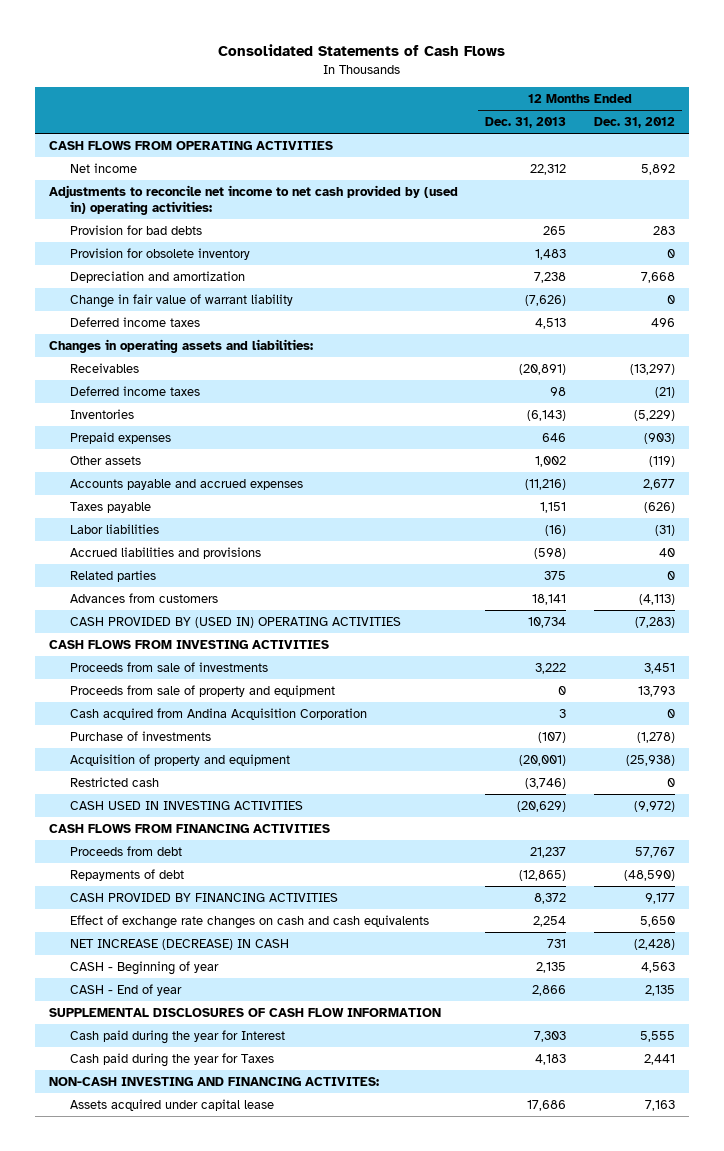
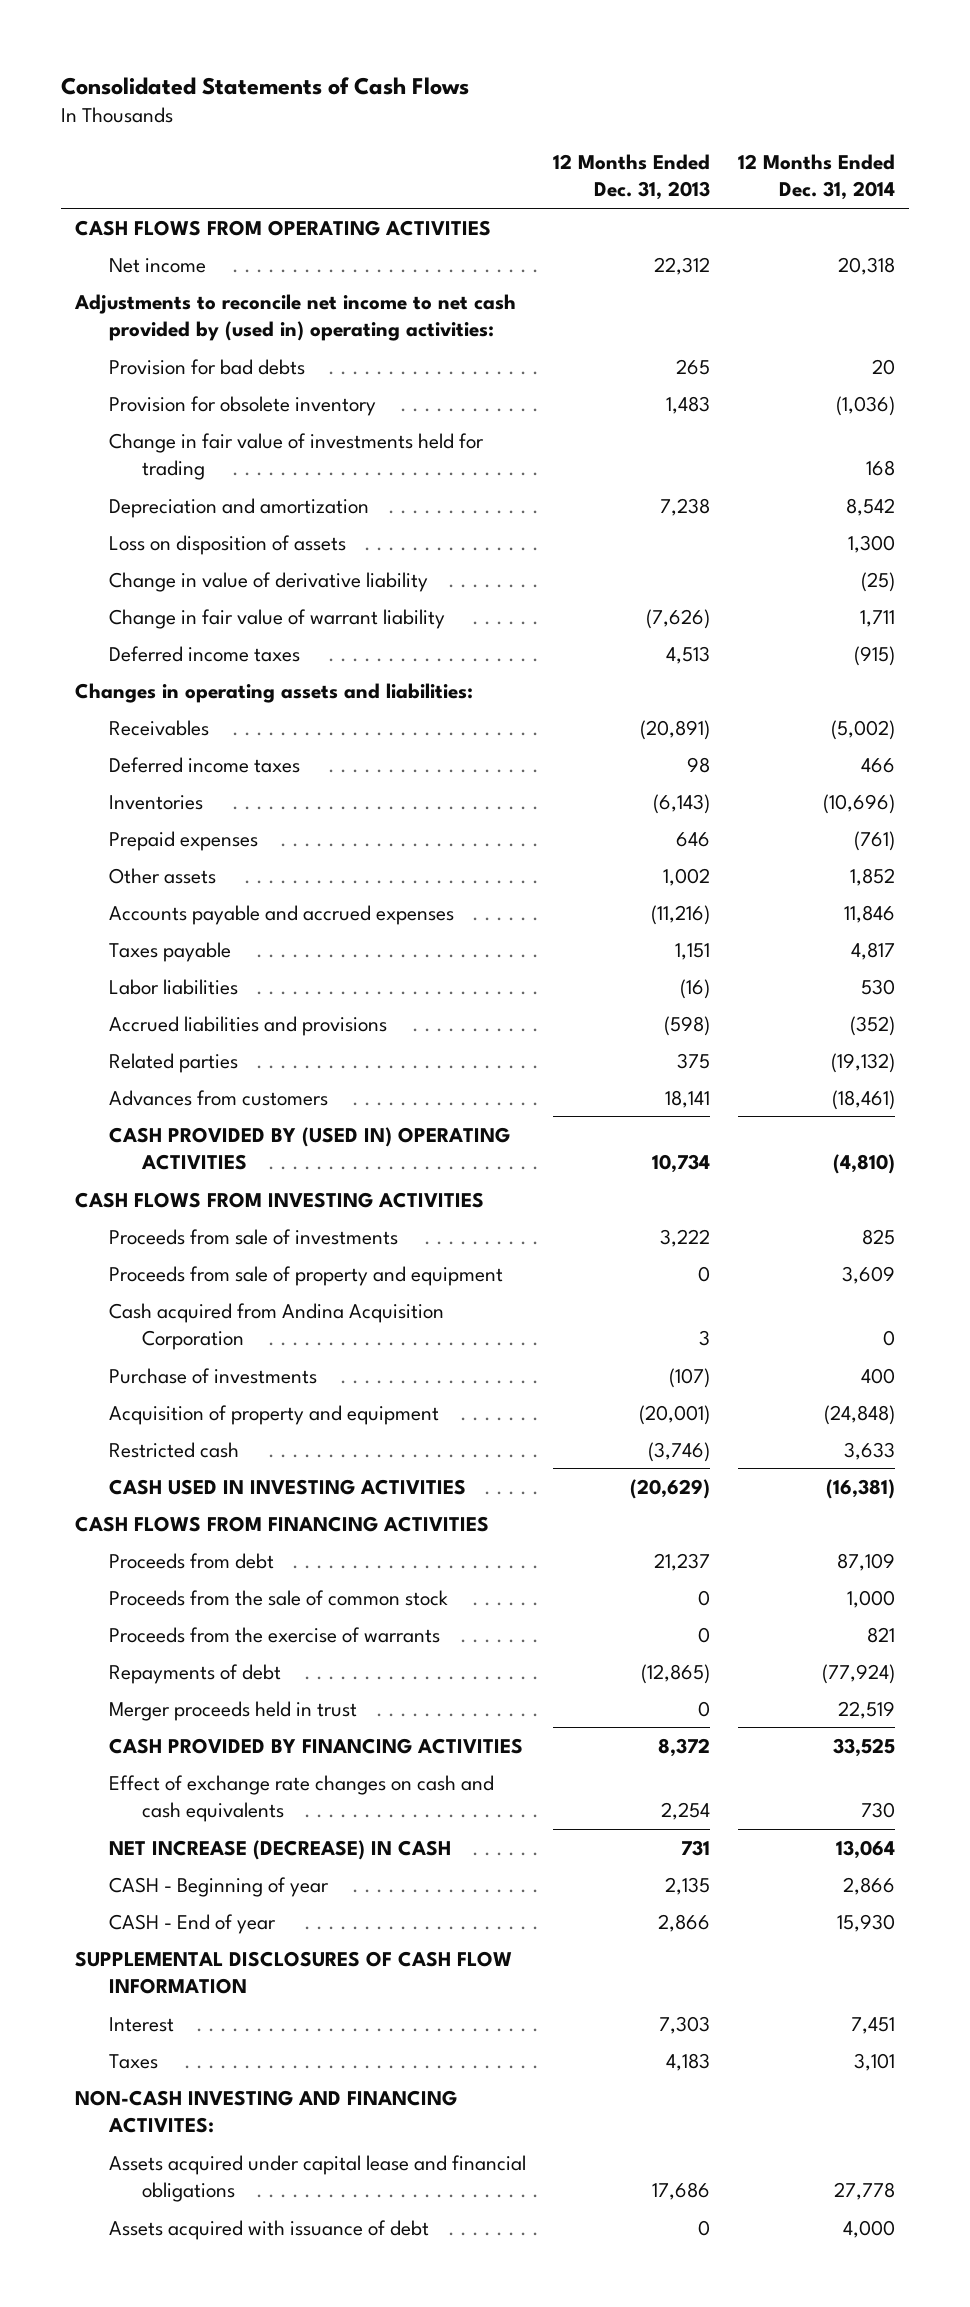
[593,117,675,129] Dec. 31, 2012 -> none
none -> [737,154,895,201] 12 Months Ended Dec. 31, 2014
none -> [108,432,484,481] Change in fair value of investments held for trading
none -> [108,534,346,555] Loss on disposition of assets
none -> [108,571,428,592] Change in value of derivative liability
none -> [108,1589,448,1606] Proceeds from the sale of common stock
none -> [108,1626,440,1643] Proceeds from the exercise of warrants
none -> [108,1700,357,1721] Merger proceeds held in trust
[69,1030,285,1045] Cash paid during the year for Interest -> [108,2016,174,2032] Interest
[69,1053,274,1068] Cash paid during the year for Taxes -> [108,2053,158,2069] Taxes
[69,1099,274,1112] Assets acquired under capital lease -> [108,2154,526,2203] Assets acquired under capital lease and financial obligations
none -> [108,2219,429,2240] Assets acquired with issuance of debt

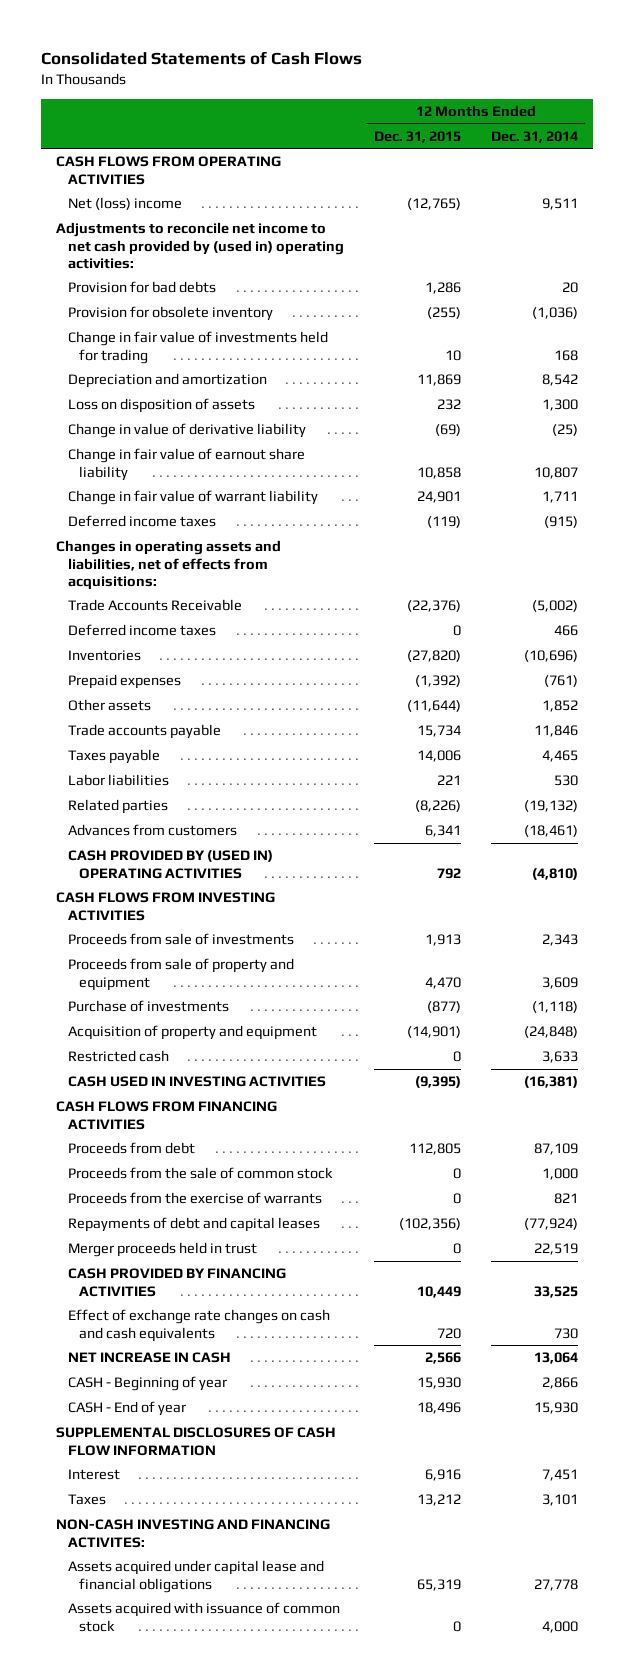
[553,154,711,201] 12 Months Ended Dec. 31, 2013 -> none
none -> [373,130,461,143] Dec. 31, 2015
[108,257,206,273] Net income -> [67,197,182,211] Net (loss) income
[837,256,895,275] 20,318 -> [541,198,578,211] 9,511
none -> [67,448,305,481] Change in fair value of earnout share liability
[74,682,473,703] Changes in operating assets and liabilities: -> [56,540,282,590] Changes in operating assets and liabilities, net of effects from acquisitions:
[108,719,209,736] Receivables -> [67,599,242,612] Trade Accounts Receivable
[108,904,454,925] Accounts payable and accrued expenses -> [67,724,221,740] Trade accounts payable
[850,941,895,960] 4,817 -> [541,750,578,763] 4,465
[108,1015,387,1036] Accrued liabilities and provisions -> none
[861,1228,895,1245] 825 -> [541,934,578,947] 2,343
[108,1302,444,1351] Cash acquired from Andina Acquisition Corporation -> none
[860,1367,895,1384] 400 -> [531,1001,578,1014] (1,118)
[108,1663,281,1684] Repayments of debt -> [67,1217,320,1233] Repayments of debt and capital leases
[108,1839,451,1860] NET INCREASE (DECREASE) IN CASH -> [67,1352,231,1364] NET INCREASE IN CASH
[108,2219,429,2240] Assets acquired with issuance of debt -> [67,1602,340,1632] Assets acquired with issuance of common stock

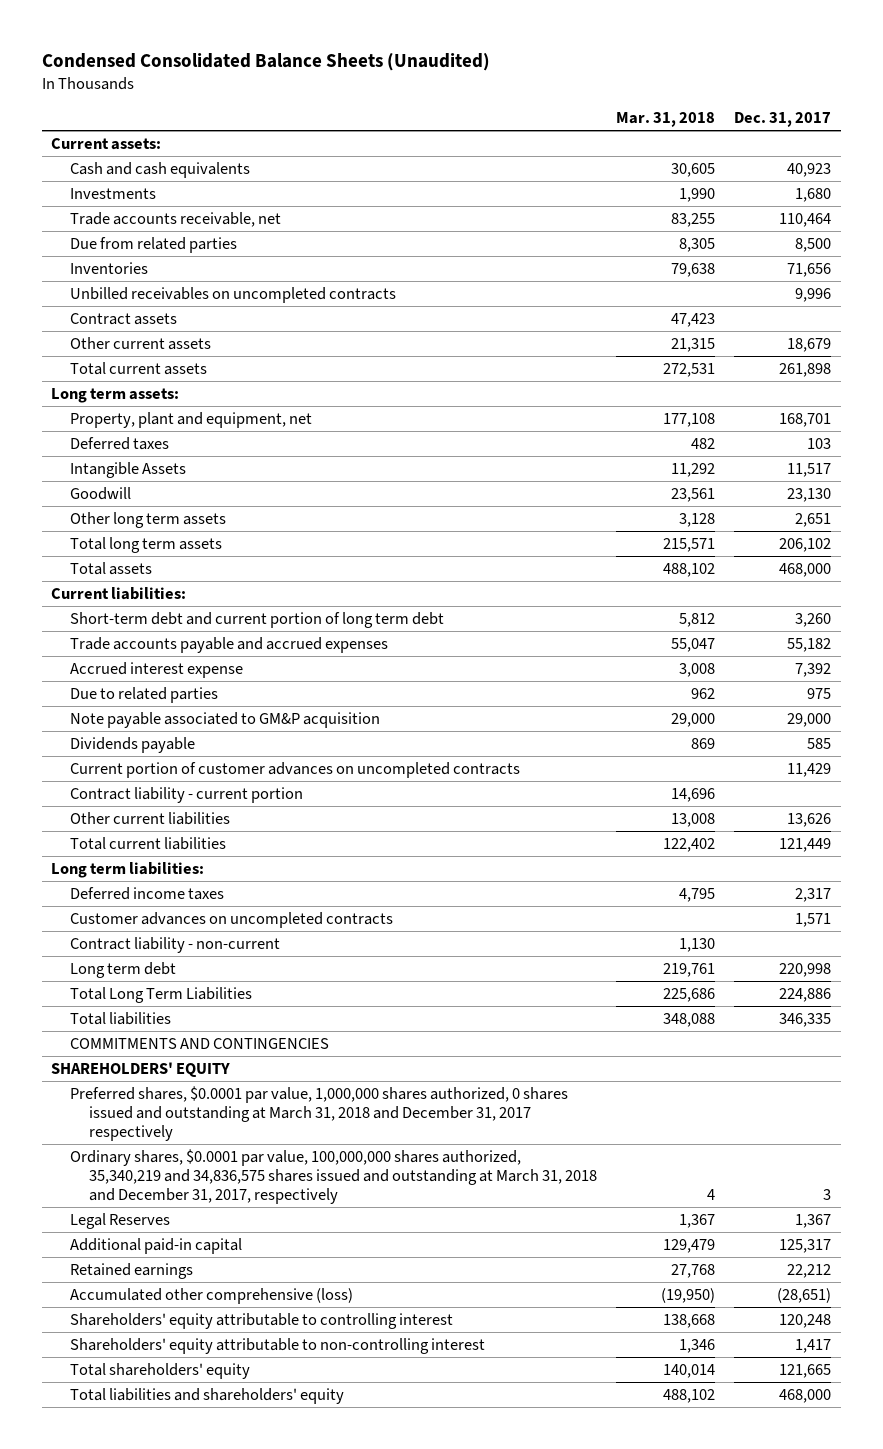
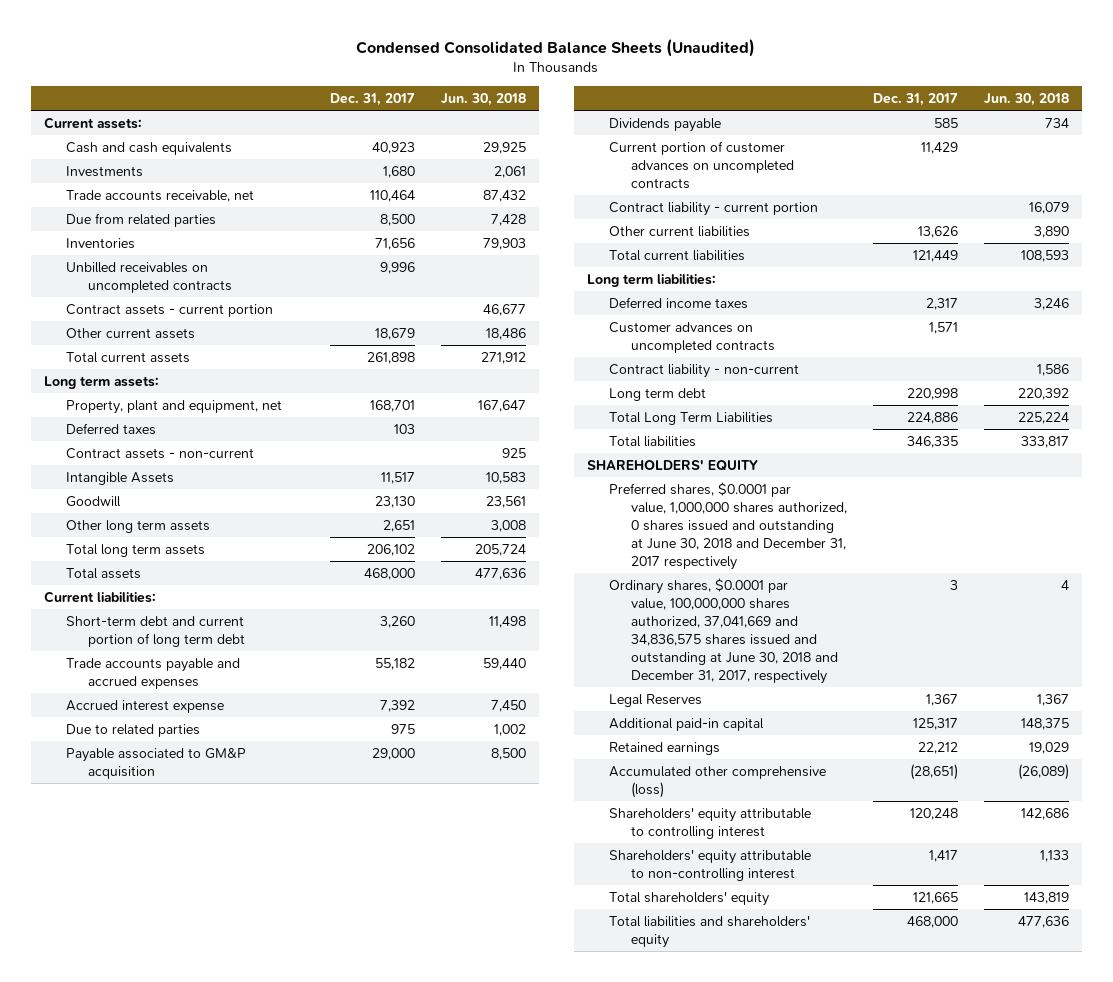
[615,112,715,128] Mar. 31, 2018 -> none
none -> [440,93,526,107] Jun. 30, 2018
[69,312,177,325] Contract assets -> [66,303,274,317] Contract assets - current portion
none -> [66,447,255,459] Contract assets - non-current
[69,711,380,728] Note payable associated to GM&P acquisition -> [66,747,247,779] Payable associated to GM&P acquisition
[69,1037,329,1049] COMMITMENTS AND CONTINGENCIES -> none
[69,1085,568,1142] Preferred shares, $0.0001 par value, 1,000,000 shares authorized, 0 shares issued and outstanding at March 31, 2018 and December 31, 2017 respectively -> [608,481,847,570] Preferred shares, $0.0001 par value, 1,000,000 shares authorized, 0 shares issued and outstanding at June 30, 2018 and December 31, 2017 respectively
[69,1148,597,1205] Ordinary shares, $0.0001 par value, 100,000,000 shares authorized, 35,340,219 and 34,836,575 shares issued and outstanding at March 31, 2018 and December 31, 2017, respectively -> [608,577,838,684] Ordinary shares, $0.0001 par value, 100,000,000 shares authorized, 37,041,669 and 34,836,575 shares issued and outstanding at June 30, 2018 and December 31, 2017, respectively

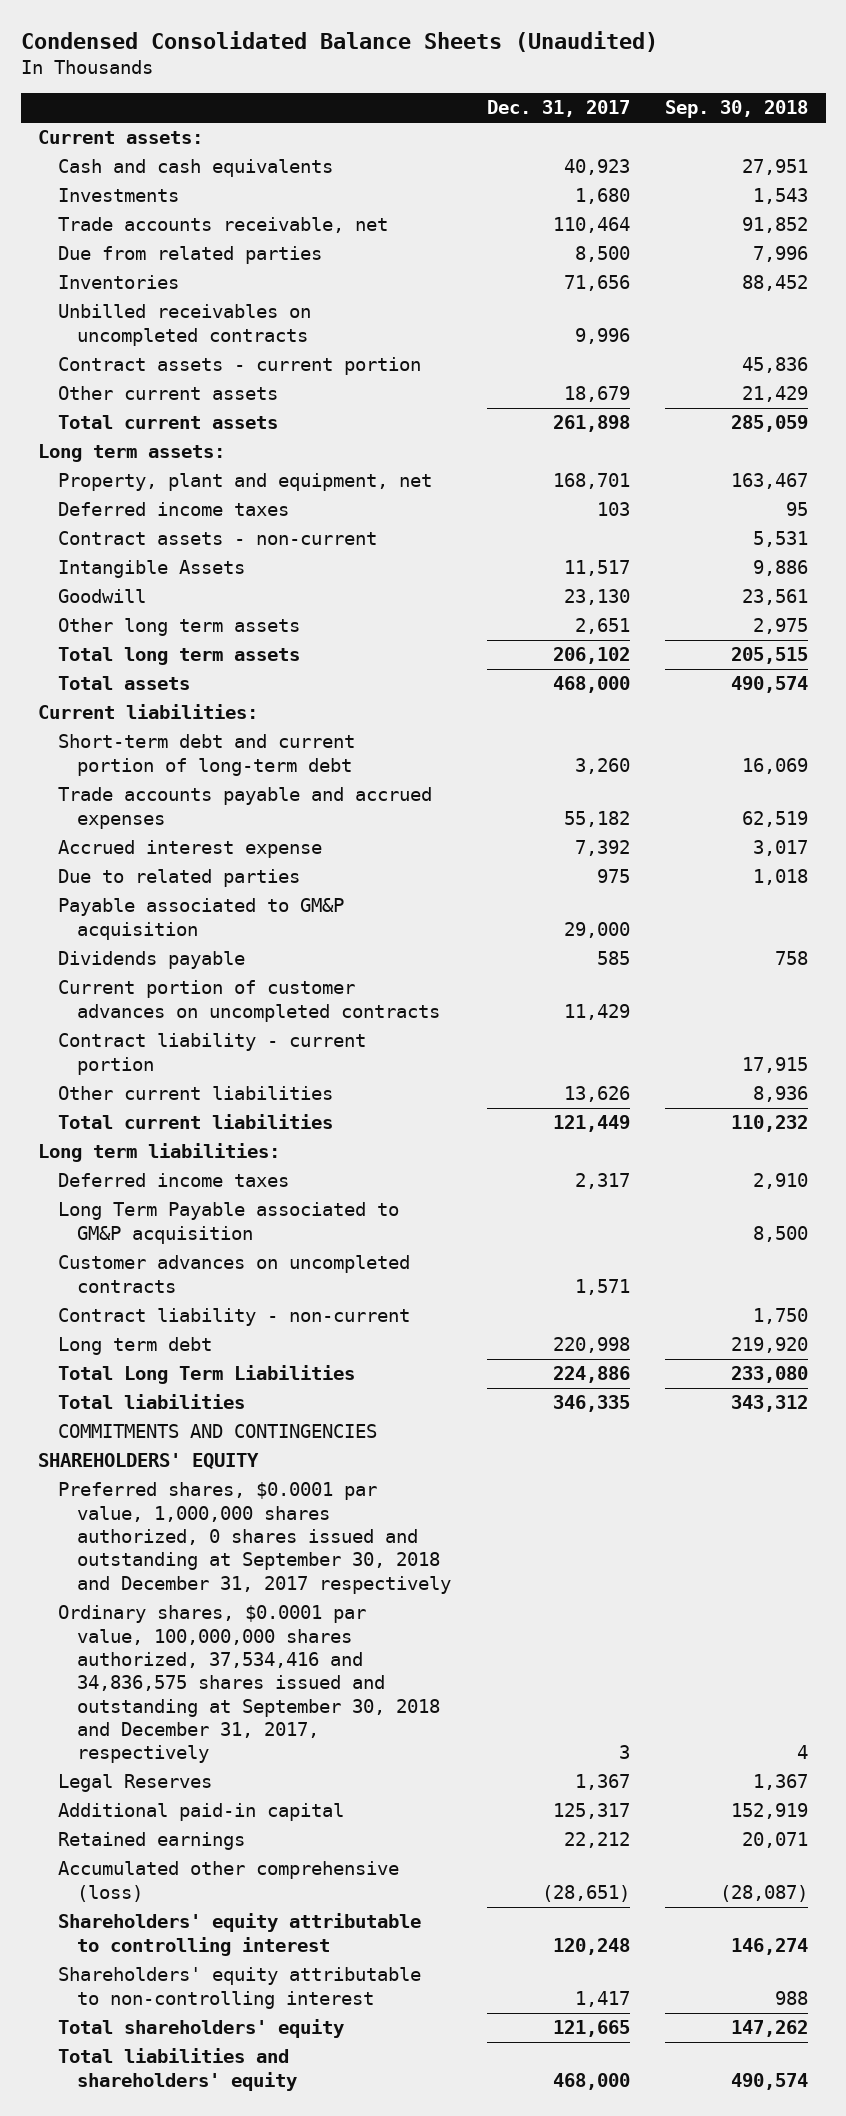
[440,93,526,107] Jun. 30, 2018 -> none
none -> [664,100,808,119] Sep. 30, 2018
[66,422,157,435] Deferred taxes -> [57,502,289,517] Deferred income taxes
[66,615,245,647] Short-term debt and current portion of long term debt -> [57,734,355,776] Short-term debt and current portion of long-term debt
none -> [57,1202,399,1244] Long Term Payable associated to GM&P acquisition
none -> [57,1424,377,1439] COMMITMENTS AND CONTINGENCIES
[608,481,847,570] Preferred shares, $0.0001 par value, 1,000,000 shares authorized, 0 shares issued and outstanding at June 30, 2018 and December 31, 2017 respectively -> [57,1482,452,1594] Preferred shares, $0.0001 par value, 1,000,000 shares authorized, 0 shares issued and outstanding at September 30, 2018 and December 31, 2017 respectively
[608,577,838,684] Ordinary shares, $0.0001 par value, 100,000,000 shares authorized, 37,041,669 and 34,836,575 shares issued and outstanding at June 30, 2018 and December 31, 2017, respectively -> [57,1605,441,1764] Ordinary shares, $0.0001 par value, 100,000,000 shares authorized, 37,534,416 and 34,836,575 shares issued and outstanding at September 30, 2018 and December 31, 2017, respectively

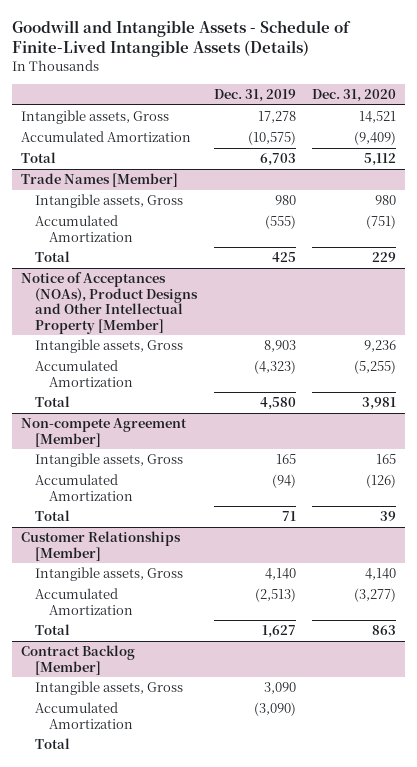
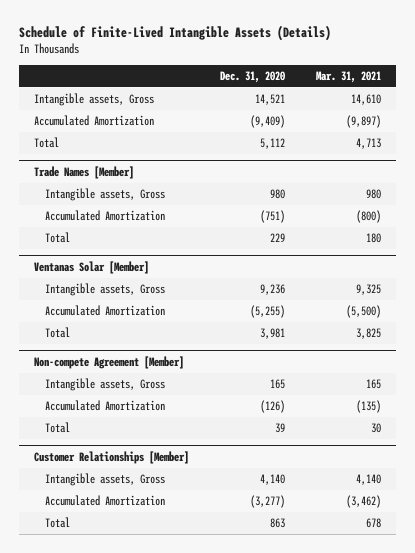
[12,19,352,58] Goodwill and Intangible Assets - Schedule of Finite-Lived Intangible Assets (Details) -> [18,24,331,41] Schedule of Finite-Lived Intangible Assets (Details)
[213,89,296,103] Dec. 31, 2019 -> none
none -> [315,70,381,83] Mar. 31, 2021
[20,272,198,334] Notice of Acceptances (NOAs), Product Designs and Other Intellectual Property [Member] -> [33,260,149,274] Ventanas Solar [Member]
[20,645,135,675] Contract Backlog [Member] -> none
[34,681,183,696] Intangible assets, Gross -> none
[34,702,134,729] Accumulated Amortization -> none
[34,738,70,750] Total -> none

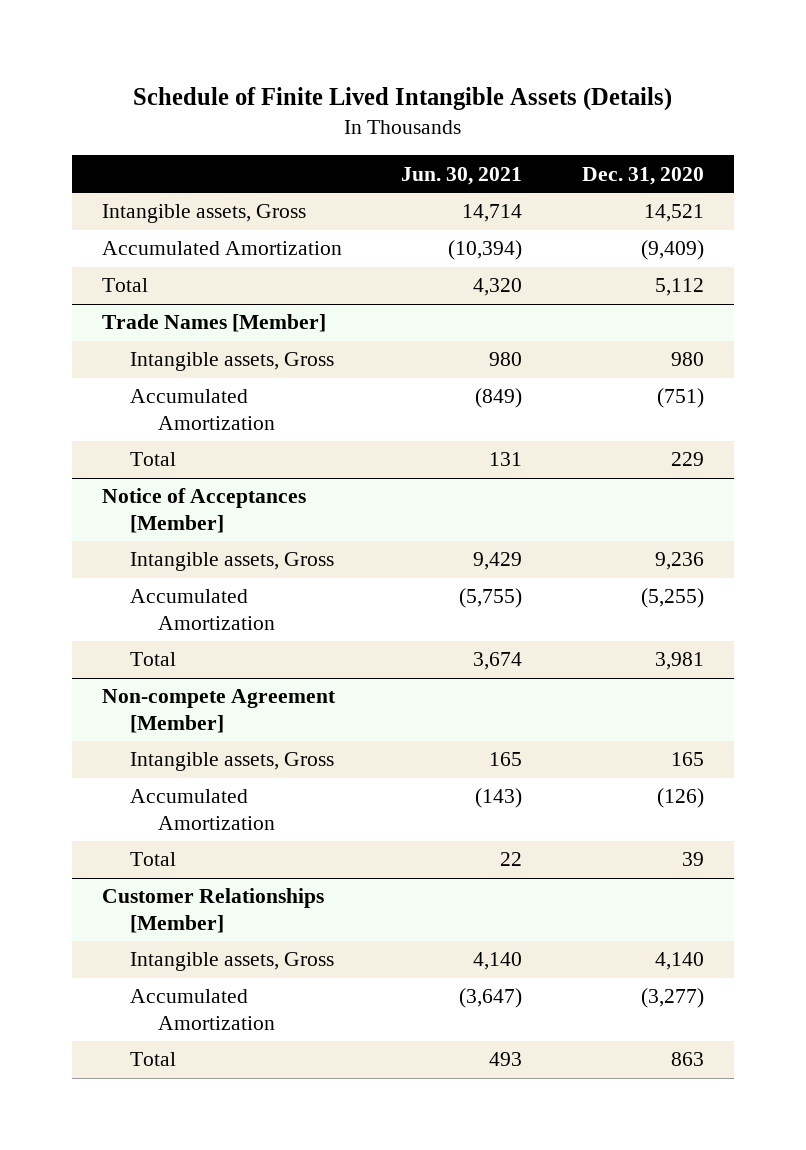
[18,24,331,41] Schedule of Finite-Lived Intangible Assets (Details) -> [132,87,672,112] Schedule of Finite Lived Intangible Assets (Details)
[315,70,381,83] Mar. 31, 2021 -> none
none -> [401,166,523,185] Jun. 30, 2021
[33,260,149,274] Ventanas Solar [Member] -> [101,488,306,533] Notice of Acceptances [Member]

